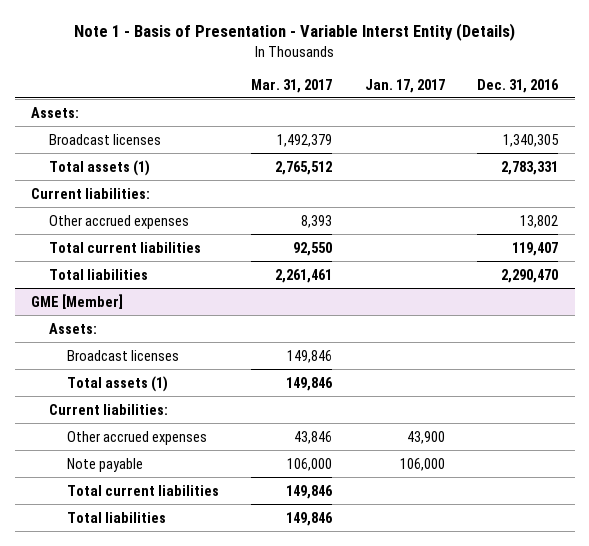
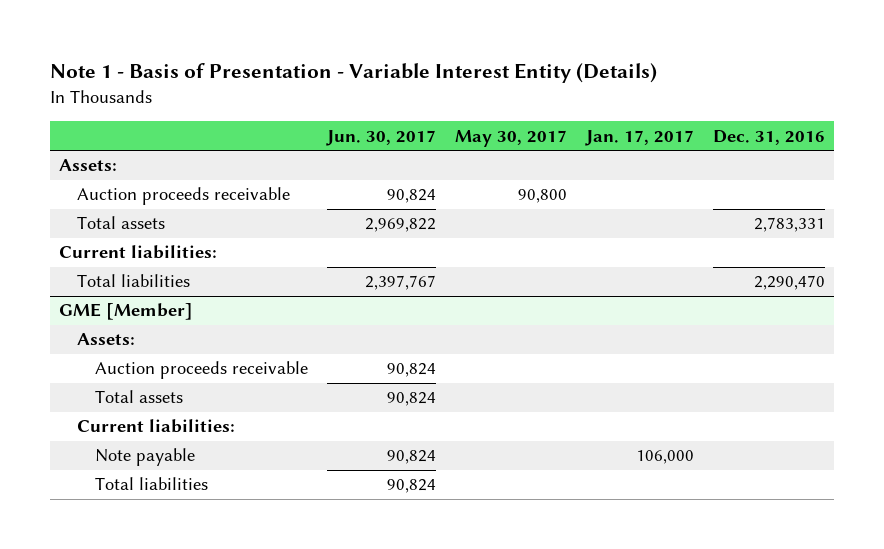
[73,23,515,42] Note 1 - Basis of Presentation - Variable Interst Entity (Details) -> [49,63,657,84] Note 1 - Basis of Presentation - Variable Interest Entity (Details)
[251,78,333,93] Mar. 31, 2017 -> none
none -> [325,129,436,146] Jun. 30, 2017
none -> [454,129,567,147] May 30, 2017
[49,133,162,145] Broadcast licenses -> none
none -> [77,187,291,206] Auction proceeds receivable
[49,159,151,176] Total assets (1) -> [77,216,166,230] Total assets
[49,214,190,229] Other accrued expenses -> none
[49,241,202,253] Total current liabilities -> none
[67,349,180,361] Broadcast licenses -> none
none -> [94,361,308,380] Auction proceeds receivable
[67,375,169,392] Total assets (1) -> [94,390,183,404] Total assets
[67,430,208,445] Other accrued expenses -> none
[67,484,220,496] Total current liabilities -> none

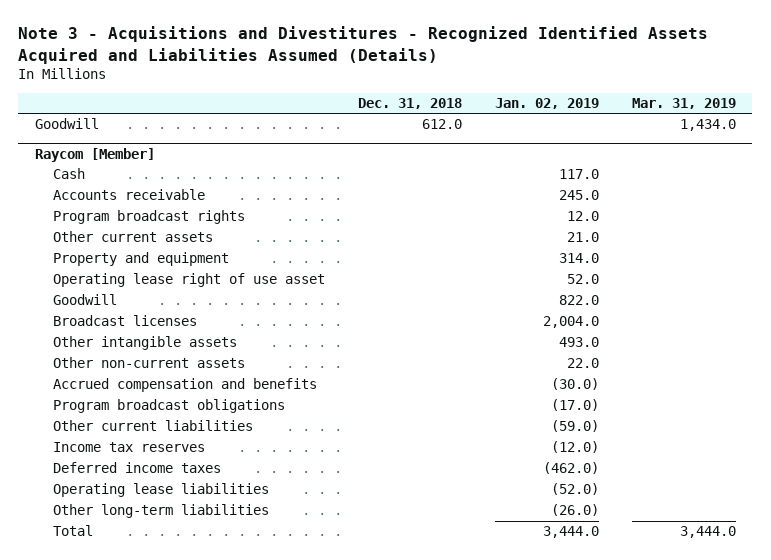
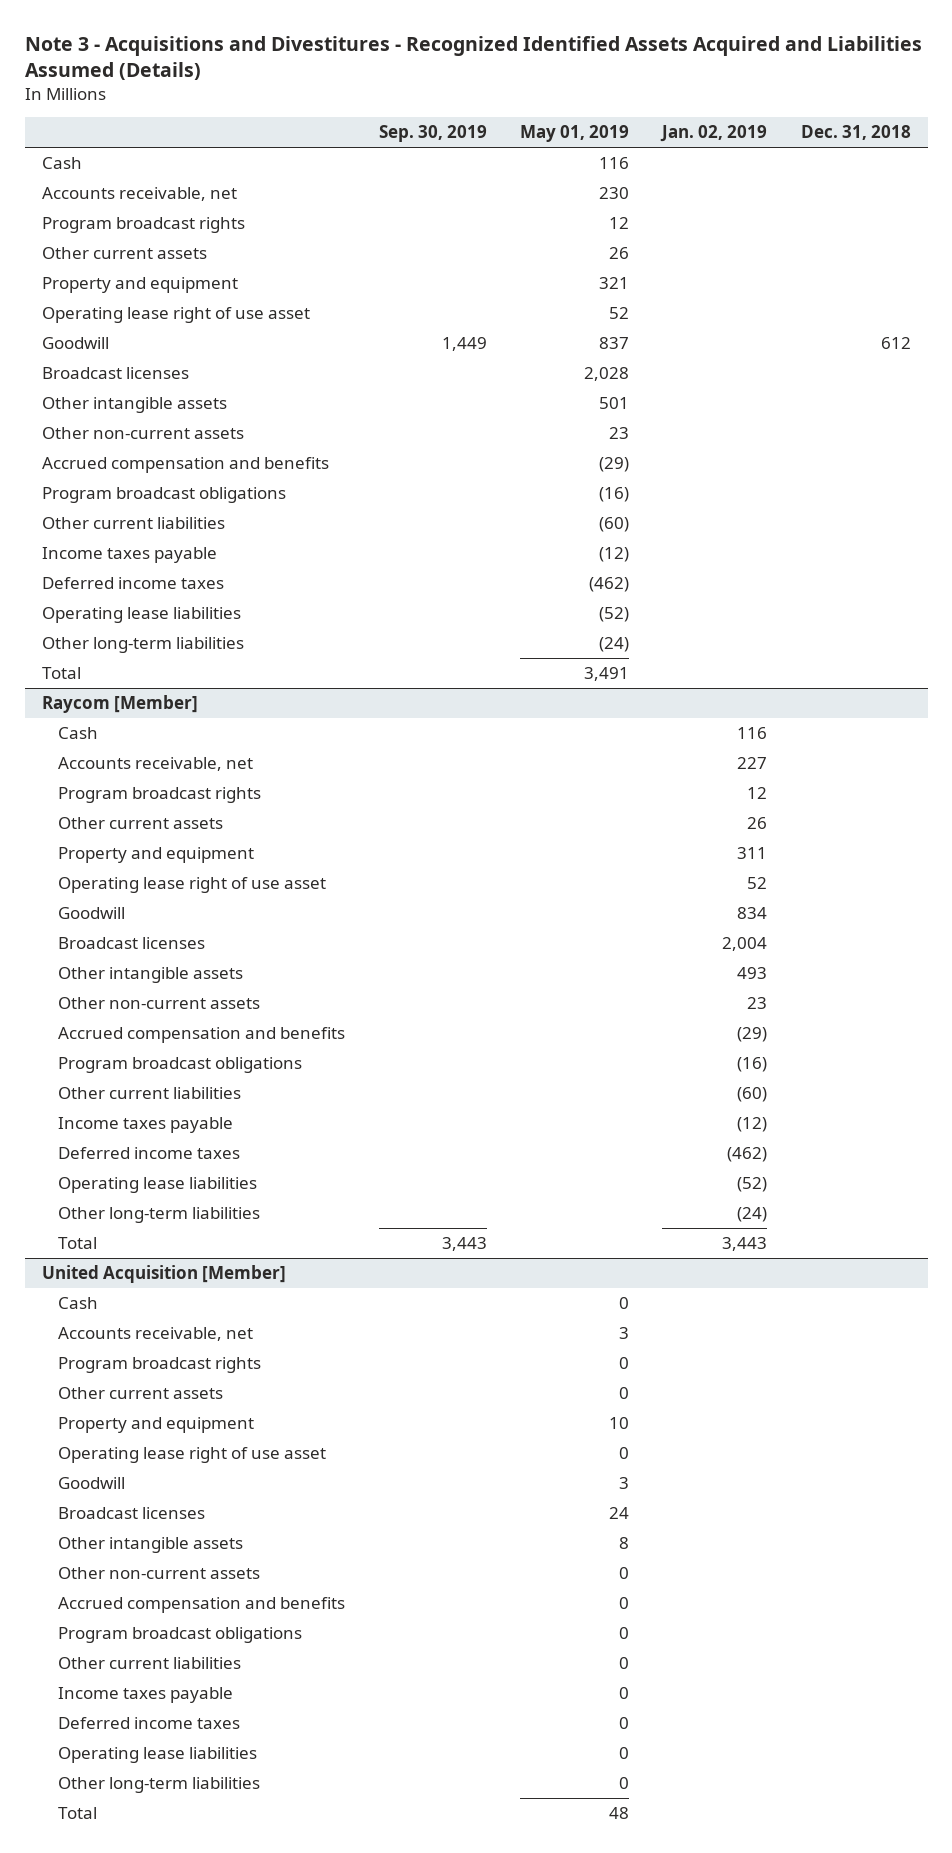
[631,97,736,109] Mar. 31, 2019 -> none
none -> [378,125,487,143] Sep. 30, 2019
none -> [520,125,630,143] May 01, 2019
none -> [41,157,82,170] Cash
none -> [41,187,237,202] Accounts receivable, net
none -> [41,217,245,234] Program broadcast rights
none -> [41,247,207,260] Other current assets
none -> [41,277,238,294] Property and equipment
none -> [41,307,310,324] Operating lease right of use asset
[422,119,463,130] 612.0 -> [880,337,911,350] 612
none -> [41,367,189,380] Broadcast licenses
none -> [41,397,227,414] Other intangible assets
none -> [41,427,244,440] Other non-current assets
none -> [41,457,329,474] Accrued compensation and benefits
none -> [41,487,286,504] Program broadcast obligations
none -> [41,517,225,530] Other current liabilities
none -> [41,547,217,564] Income taxes payable
none -> [41,577,224,590] Deferred income taxes
none -> [41,607,241,624] Operating lease liabilities
none -> [41,637,244,654] Other long-term liabilities
none -> [41,667,81,680] Total
[559,169,600,180] 117.0 -> [737,727,768,740] 116
[53,189,206,201] Accounts receivable -> [58,757,254,772] Accounts receivable, net
[559,190,600,201] 245.0 -> [737,757,768,770] 227
[567,211,600,222] 12.0 -> [747,787,768,800] 12
[567,232,600,243] 21.0 -> [747,817,768,830] 26
[559,253,600,264] 314.0 -> [737,847,768,860] 311
[567,274,600,285] 52.0 -> [747,877,768,890] 52
[559,295,600,306] 822.0 -> [737,907,768,920] 834
[543,316,600,329] 2,004.0 -> [722,937,768,952] 2,004
[559,337,600,348] 493.0 -> [737,967,768,980] 493
[567,358,600,369] 22.0 -> [747,997,768,1010] 23
[551,378,600,391] (30.0) -> [737,1027,768,1043] (29)
[551,399,600,412] (17.0) -> [737,1057,768,1073] (16)
[551,420,600,433] (59.0) -> [737,1087,768,1103] (60)
[53,442,206,453] Income tax reserves -> [58,1117,234,1134] Income taxes payable
[551,441,600,454] (12.0) -> [737,1117,768,1133] (12)
[543,462,600,475] (462.0) -> [727,1147,768,1163] (462)
[551,483,600,496] (52.0) -> [737,1177,768,1193] (52)
[551,504,600,517] (26.0) -> [737,1207,768,1223] (24)
[543,526,600,539] 3,444.0 -> [722,1237,768,1252] 3,443
none -> [41,1265,286,1284] United Acquisition [Member]
none -> [58,1297,99,1310] Cash
none -> [58,1327,254,1342] Accounts receivable, net
none -> [58,1357,262,1374] Program broadcast rights
none -> [58,1387,224,1400] Other current assets
none -> [58,1417,255,1434] Property and equipment
none -> [58,1447,327,1464] Operating lease right of use asset
none -> [58,1477,126,1490] Goodwill
none -> [58,1507,206,1520] Broadcast licenses
none -> [58,1537,244,1554] Other intangible assets
none -> [58,1567,261,1580] Other non-current assets
none -> [58,1597,346,1614] Accrued compensation and benefits
none -> [58,1627,303,1644] Program broadcast obligations
none -> [58,1657,242,1670] Other current liabilities
none -> [58,1687,234,1704] Income taxes payable
none -> [58,1717,241,1730] Deferred income taxes
none -> [58,1747,258,1764] Operating lease liabilities
none -> [58,1777,261,1794] Other long-term liabilities
none -> [58,1807,98,1820] Total

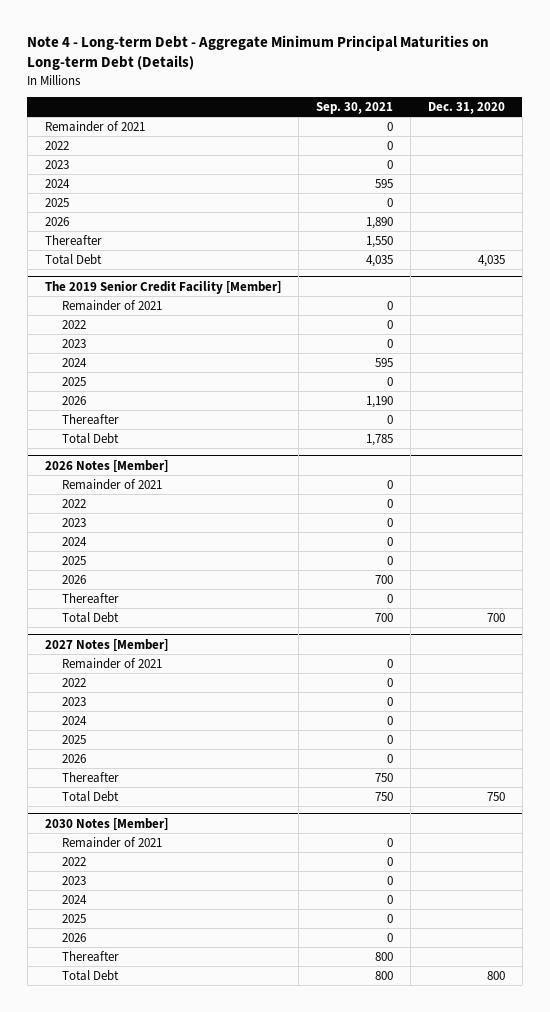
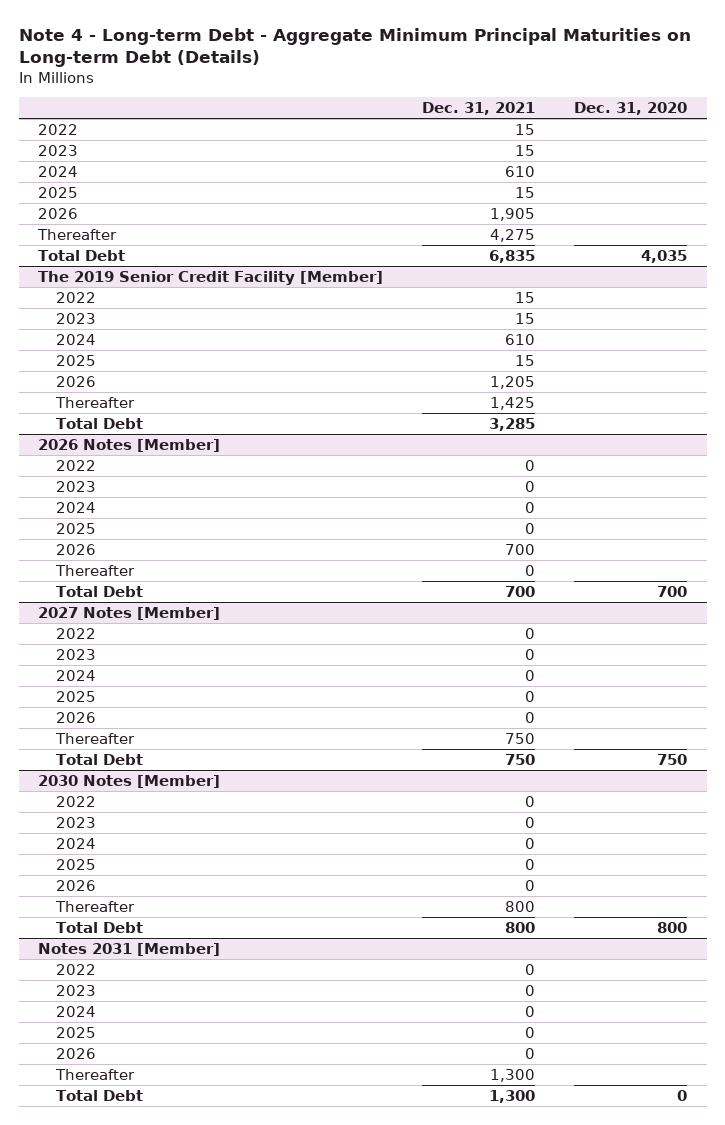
[315,102,393,115] Sep. 30, 2021 -> none
none -> [422,102,536,116] Dec. 31, 2021
[44,120,145,132] Remainder of 2021 -> none
[62,299,163,311] Remainder of 2021 -> none
[62,478,163,490] Remainder of 2021 -> none
[62,657,163,669] Remainder of 2021 -> none
[62,836,163,848] Remainder of 2021 -> none
none -> [38,942,221,956] Notes 2031 [Member]
none -> [56,963,97,975] 2022
none -> [56,984,97,996] 2023
none -> [56,1005,97,1017] 2024
none -> [56,1026,97,1038] 2025
none -> [56,1047,97,1059] 2026
none -> [55,1068,136,1080] Thereafter
none -> [56,1089,144,1101] Total Debt

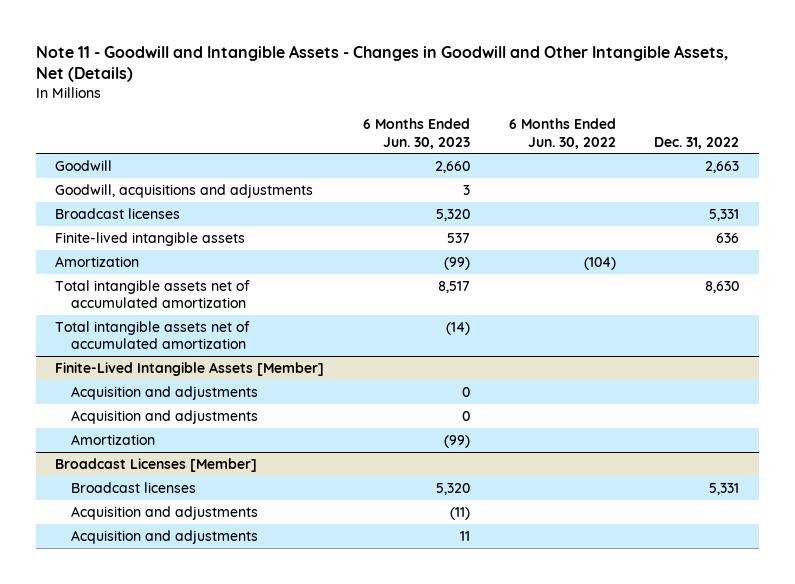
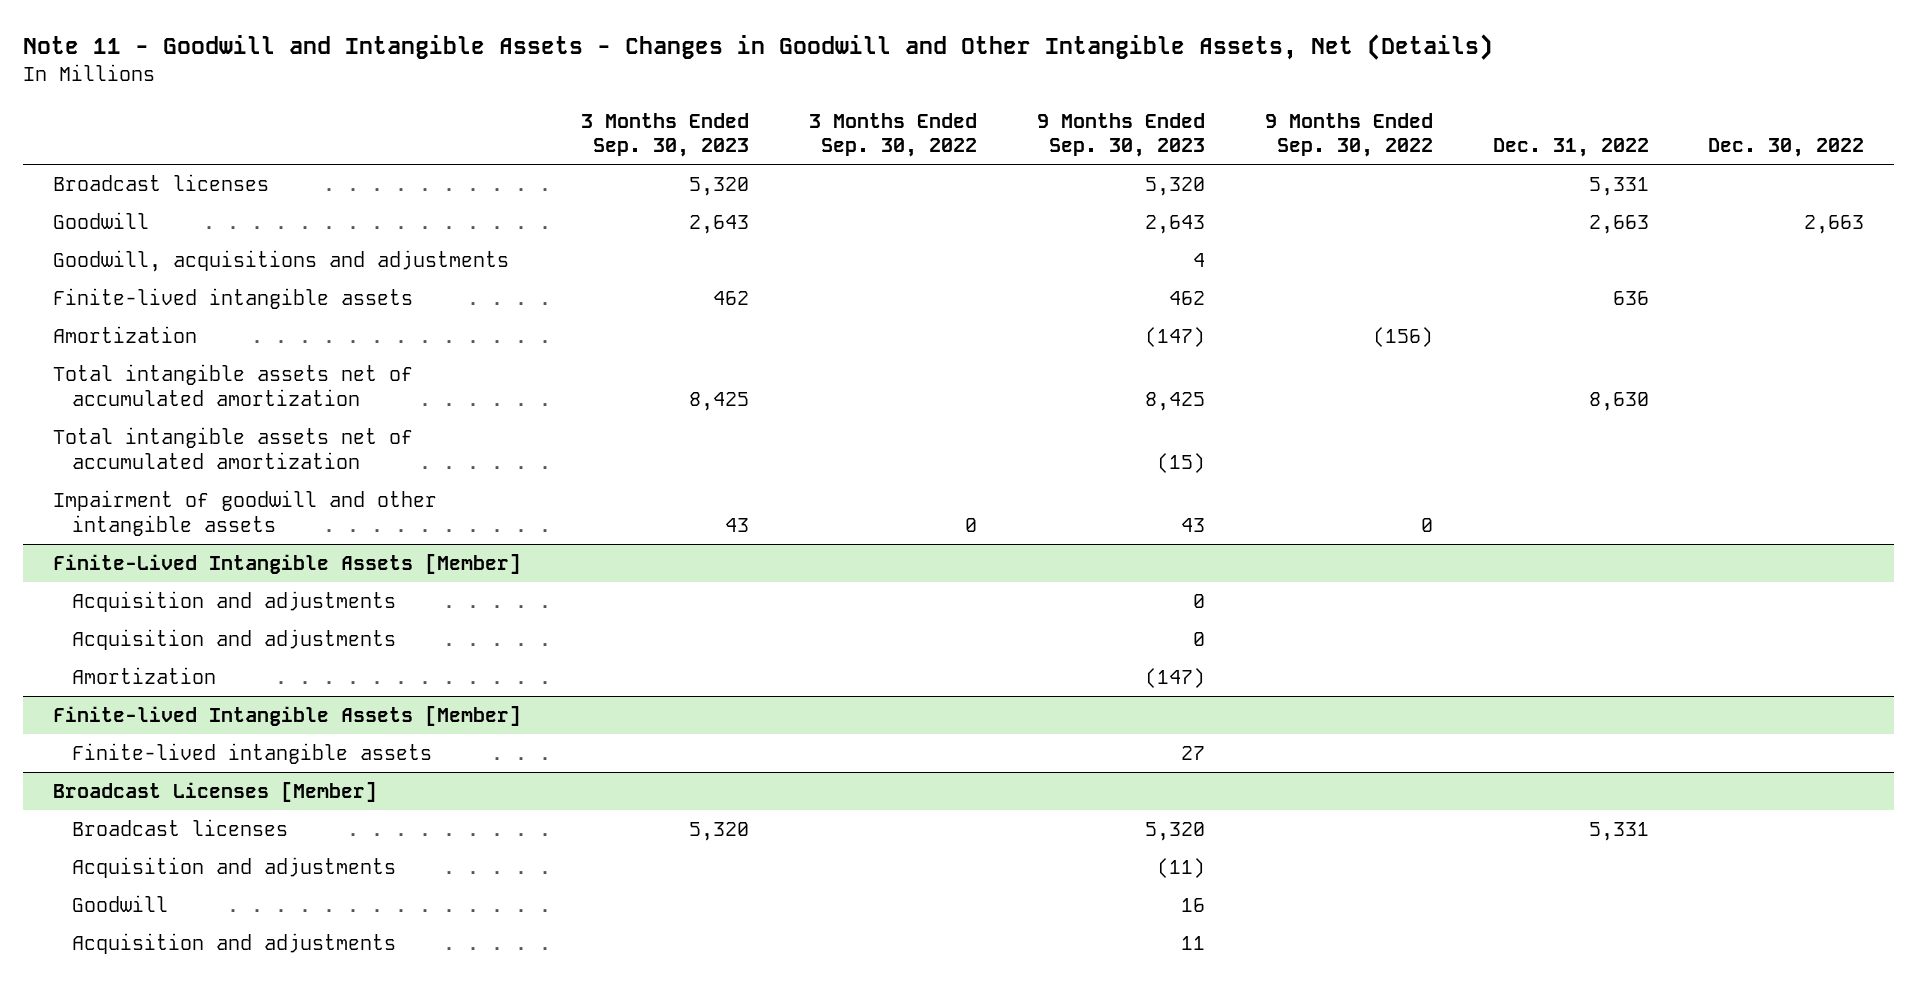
[362,117,470,149] 6 Months Ended Jun. 30, 2023 -> none
[508,117,616,149] 6 Months Ended Jun. 30, 2022 -> none
none -> [581,112,750,158] 3 Months Ended Sep. 30, 2023
none -> [809,112,978,158] 3 Months Ended Sep. 30, 2022
none -> [1036,112,1205,158] 9 Months Ended Sep. 30, 2023
none -> [1264,112,1433,158] 9 Months Ended Sep. 30, 2022
none -> [1708,138,1865,158] Dec. 30, 2022
[55,207,181,219] Broadcast licenses -> [53,174,270,192] Broadcast licenses
none -> [53,490,438,536] Impairment of goodwill and other intangible assets
none -> [53,706,522,727] Finite-lived Intangible Assets [Member]
none -> [72,743,433,765] Finite-lived intangible assets
none -> [72,895,169,913] Goodwill

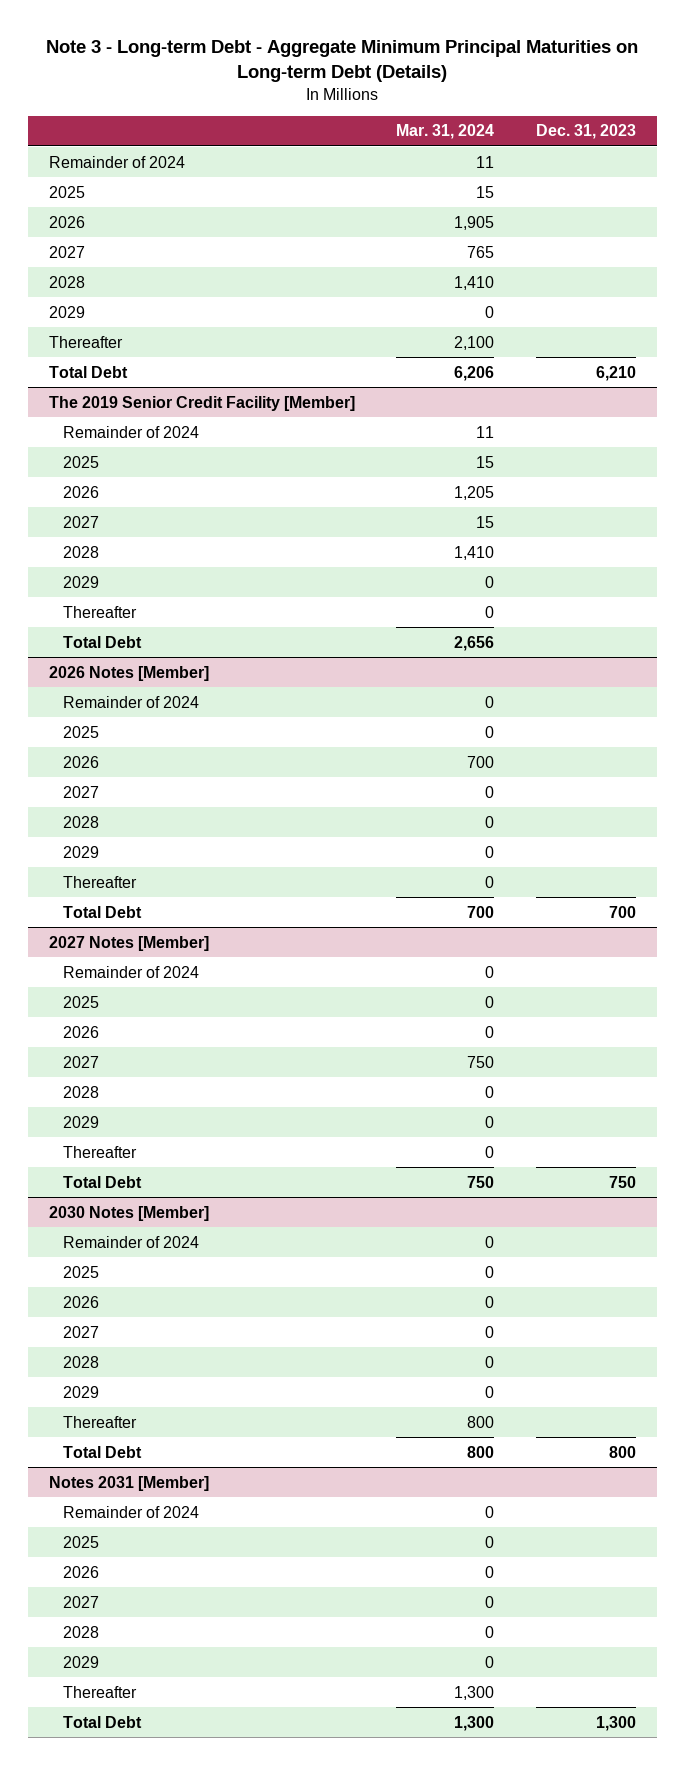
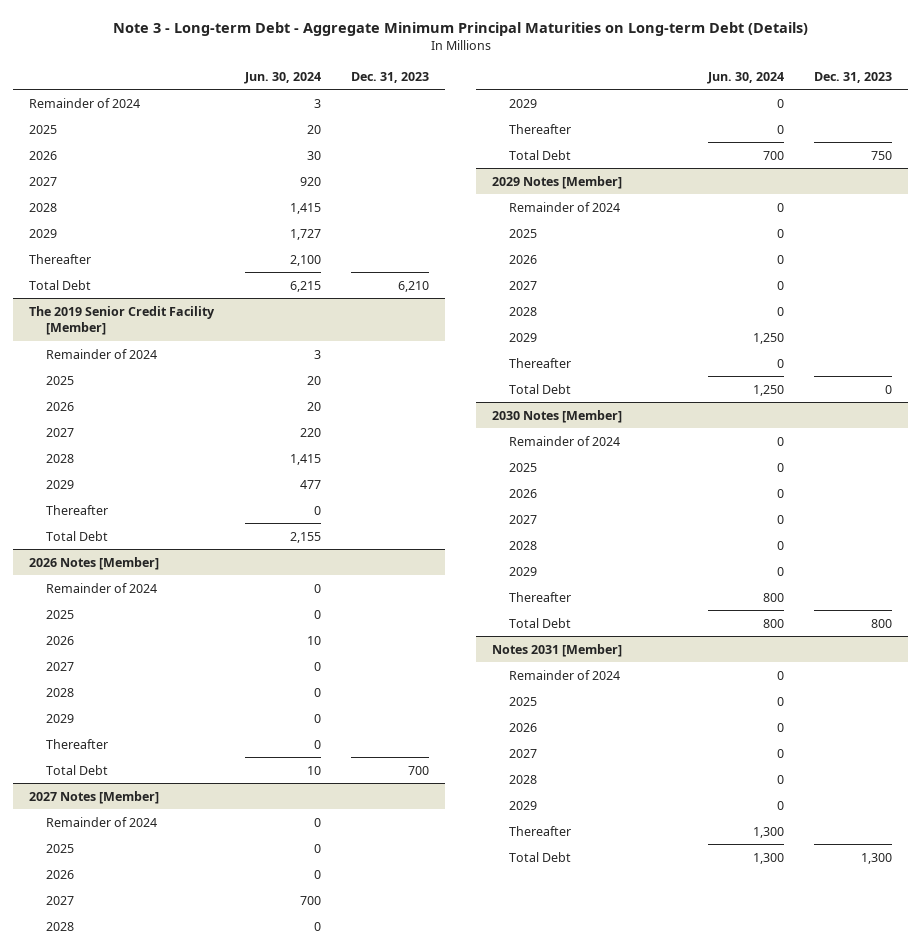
[396,124,495,140] Mar. 31, 2024 -> none
none -> [243,71,321,84] Jun. 30, 2024
none -> [491,175,622,189] 2029 Notes [Member]
none -> [508,201,620,212] Remainder of 2024
none -> [508,228,537,238] 2025
none -> [508,254,537,264] 2026
none -> [508,280,537,290] 2027
none -> [508,306,537,316] 2028
none -> [508,332,537,342] 2029
none -> [508,357,571,368] Thereafter
none -> [508,383,571,394] Total Debt

